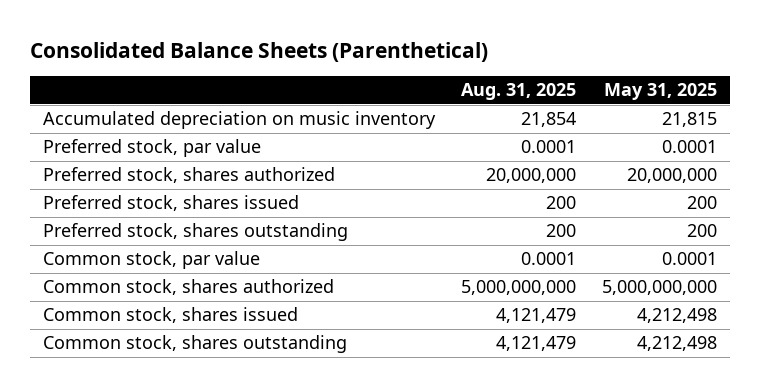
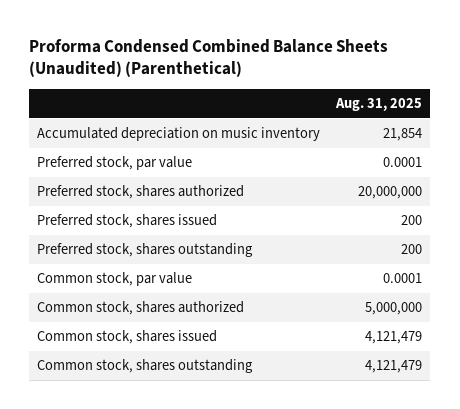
[29,41,488,62] Consolidated Balance Sheets (Parenthetical) -> [29,38,389,78] Proforma Condensed Combined Balance Sheets (Unaudited) (Parenthetical)
[603,83,717,101] May 31, 2025 -> none
[460,280,576,296] 5,000,000,000 -> [365,302,423,316] 5,000,000

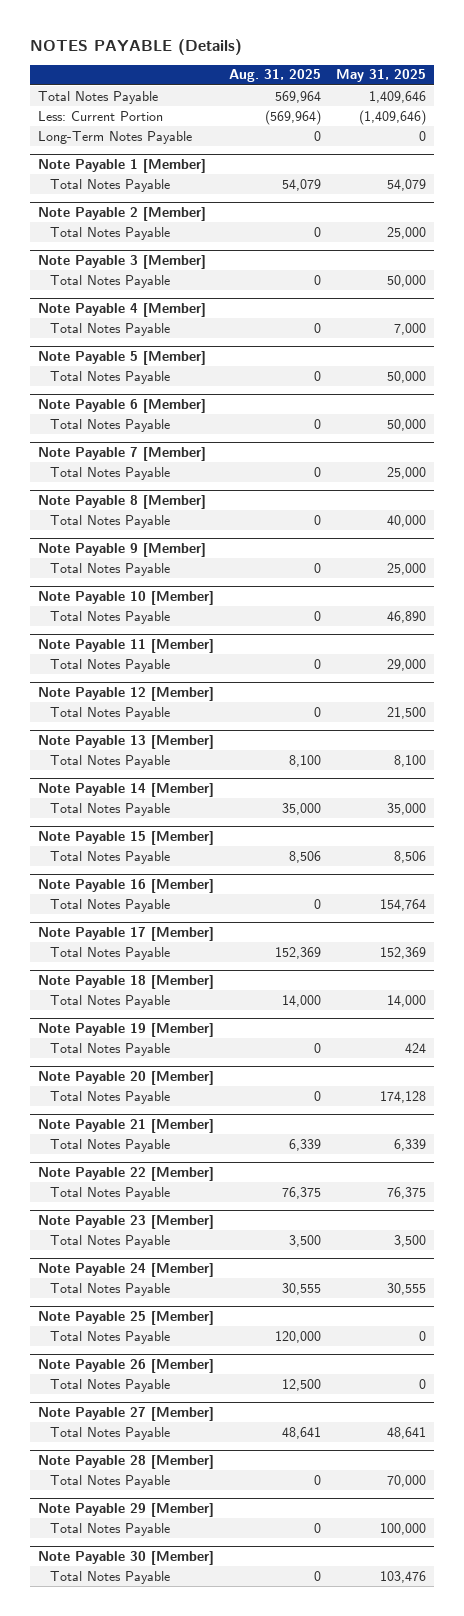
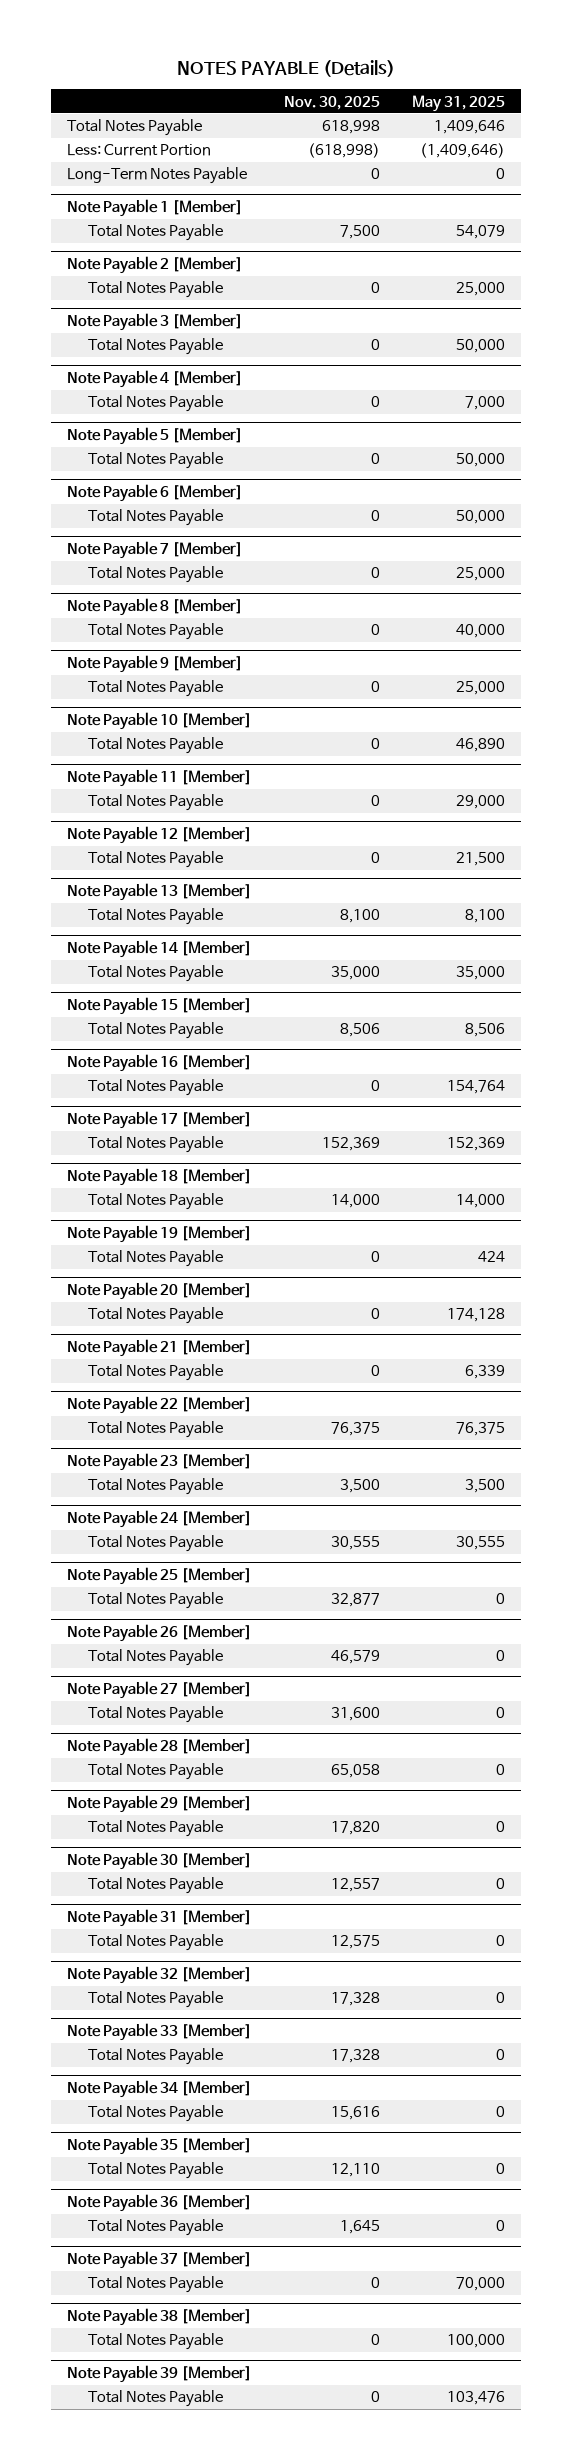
[229,69,322,83] Aug. 31, 2025 -> none
none -> [284,95,381,110] Nov. 30, 2025
[387,1426,427,1439] 48,641 -> [496,1707,506,1719] 0
[387,1474,427,1487] 70,000 -> [496,1764,506,1776] 0
[380,1522,427,1535] 100,000 -> [496,1821,506,1833] 0
none -> [88,1877,224,1895] Total Notes Payable
none -> [67,1909,253,1928] Note Payable 31 [Member]
none -> [88,1934,224,1952] Total Notes Payable
none -> [67,1966,253,1985] Note Payable 32 [Member]
none -> [88,1991,224,2009] Total Notes Payable
none -> [67,2023,253,2042] Note Payable 33 [Member]
none -> [88,2048,224,2066] Total Notes Payable
none -> [67,2080,253,2099] Note Payable 34 [Member]
none -> [88,2105,224,2123] Total Notes Payable
none -> [67,2137,253,2156] Note Payable 35 [Member]
none -> [88,2162,224,2180] Total Notes Payable
none -> [67,2194,253,2213] Note Payable 36 [Member]
none -> [88,2219,224,2237] Total Notes Payable
none -> [67,2251,253,2270] Note Payable 37 [Member]
none -> [88,2276,224,2294] Total Notes Payable
none -> [67,2308,253,2327] Note Payable 38 [Member]
none -> [88,2333,224,2351] Total Notes Payable
none -> [67,2365,253,2384] Note Payable 39 [Member]

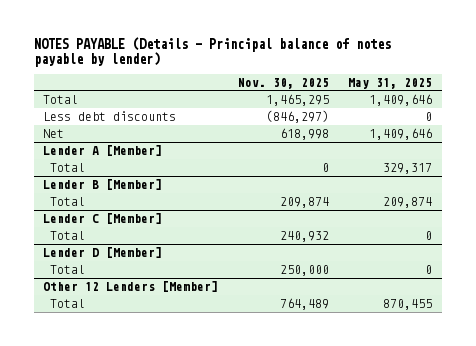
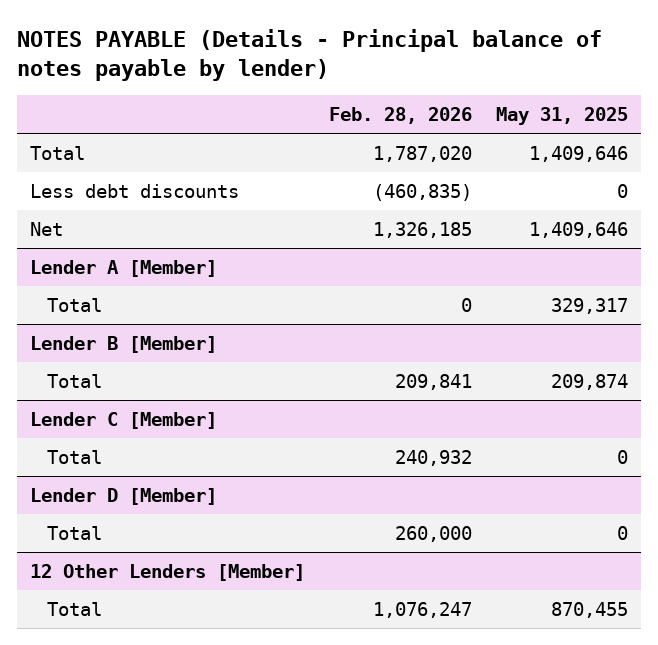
[237,77,329,89] Nov. 30, 2025 -> none
none -> [329,107,473,125] Feb. 28, 2026
[43,280,219,292] Other 12 Lenders [Member] -> [29,564,305,582] 12 Other Lenders [Member]

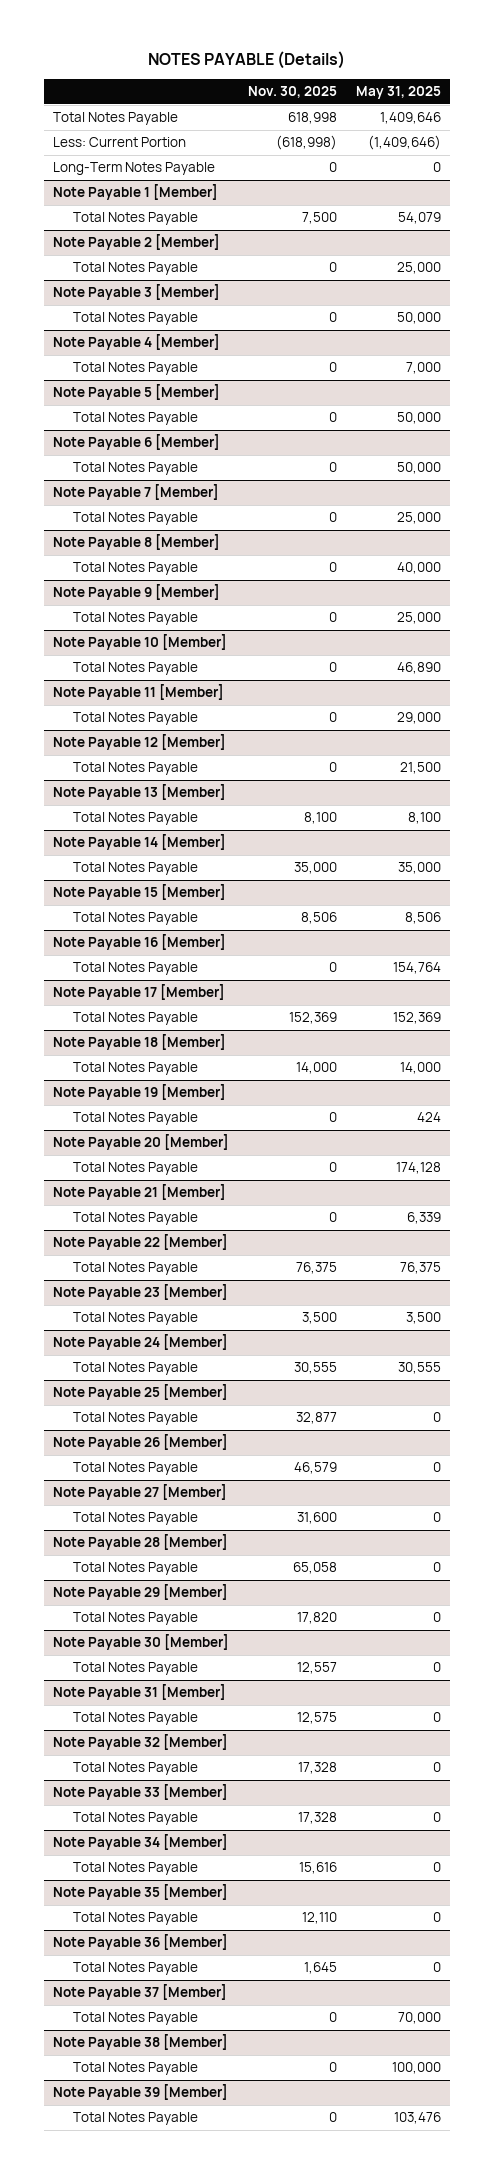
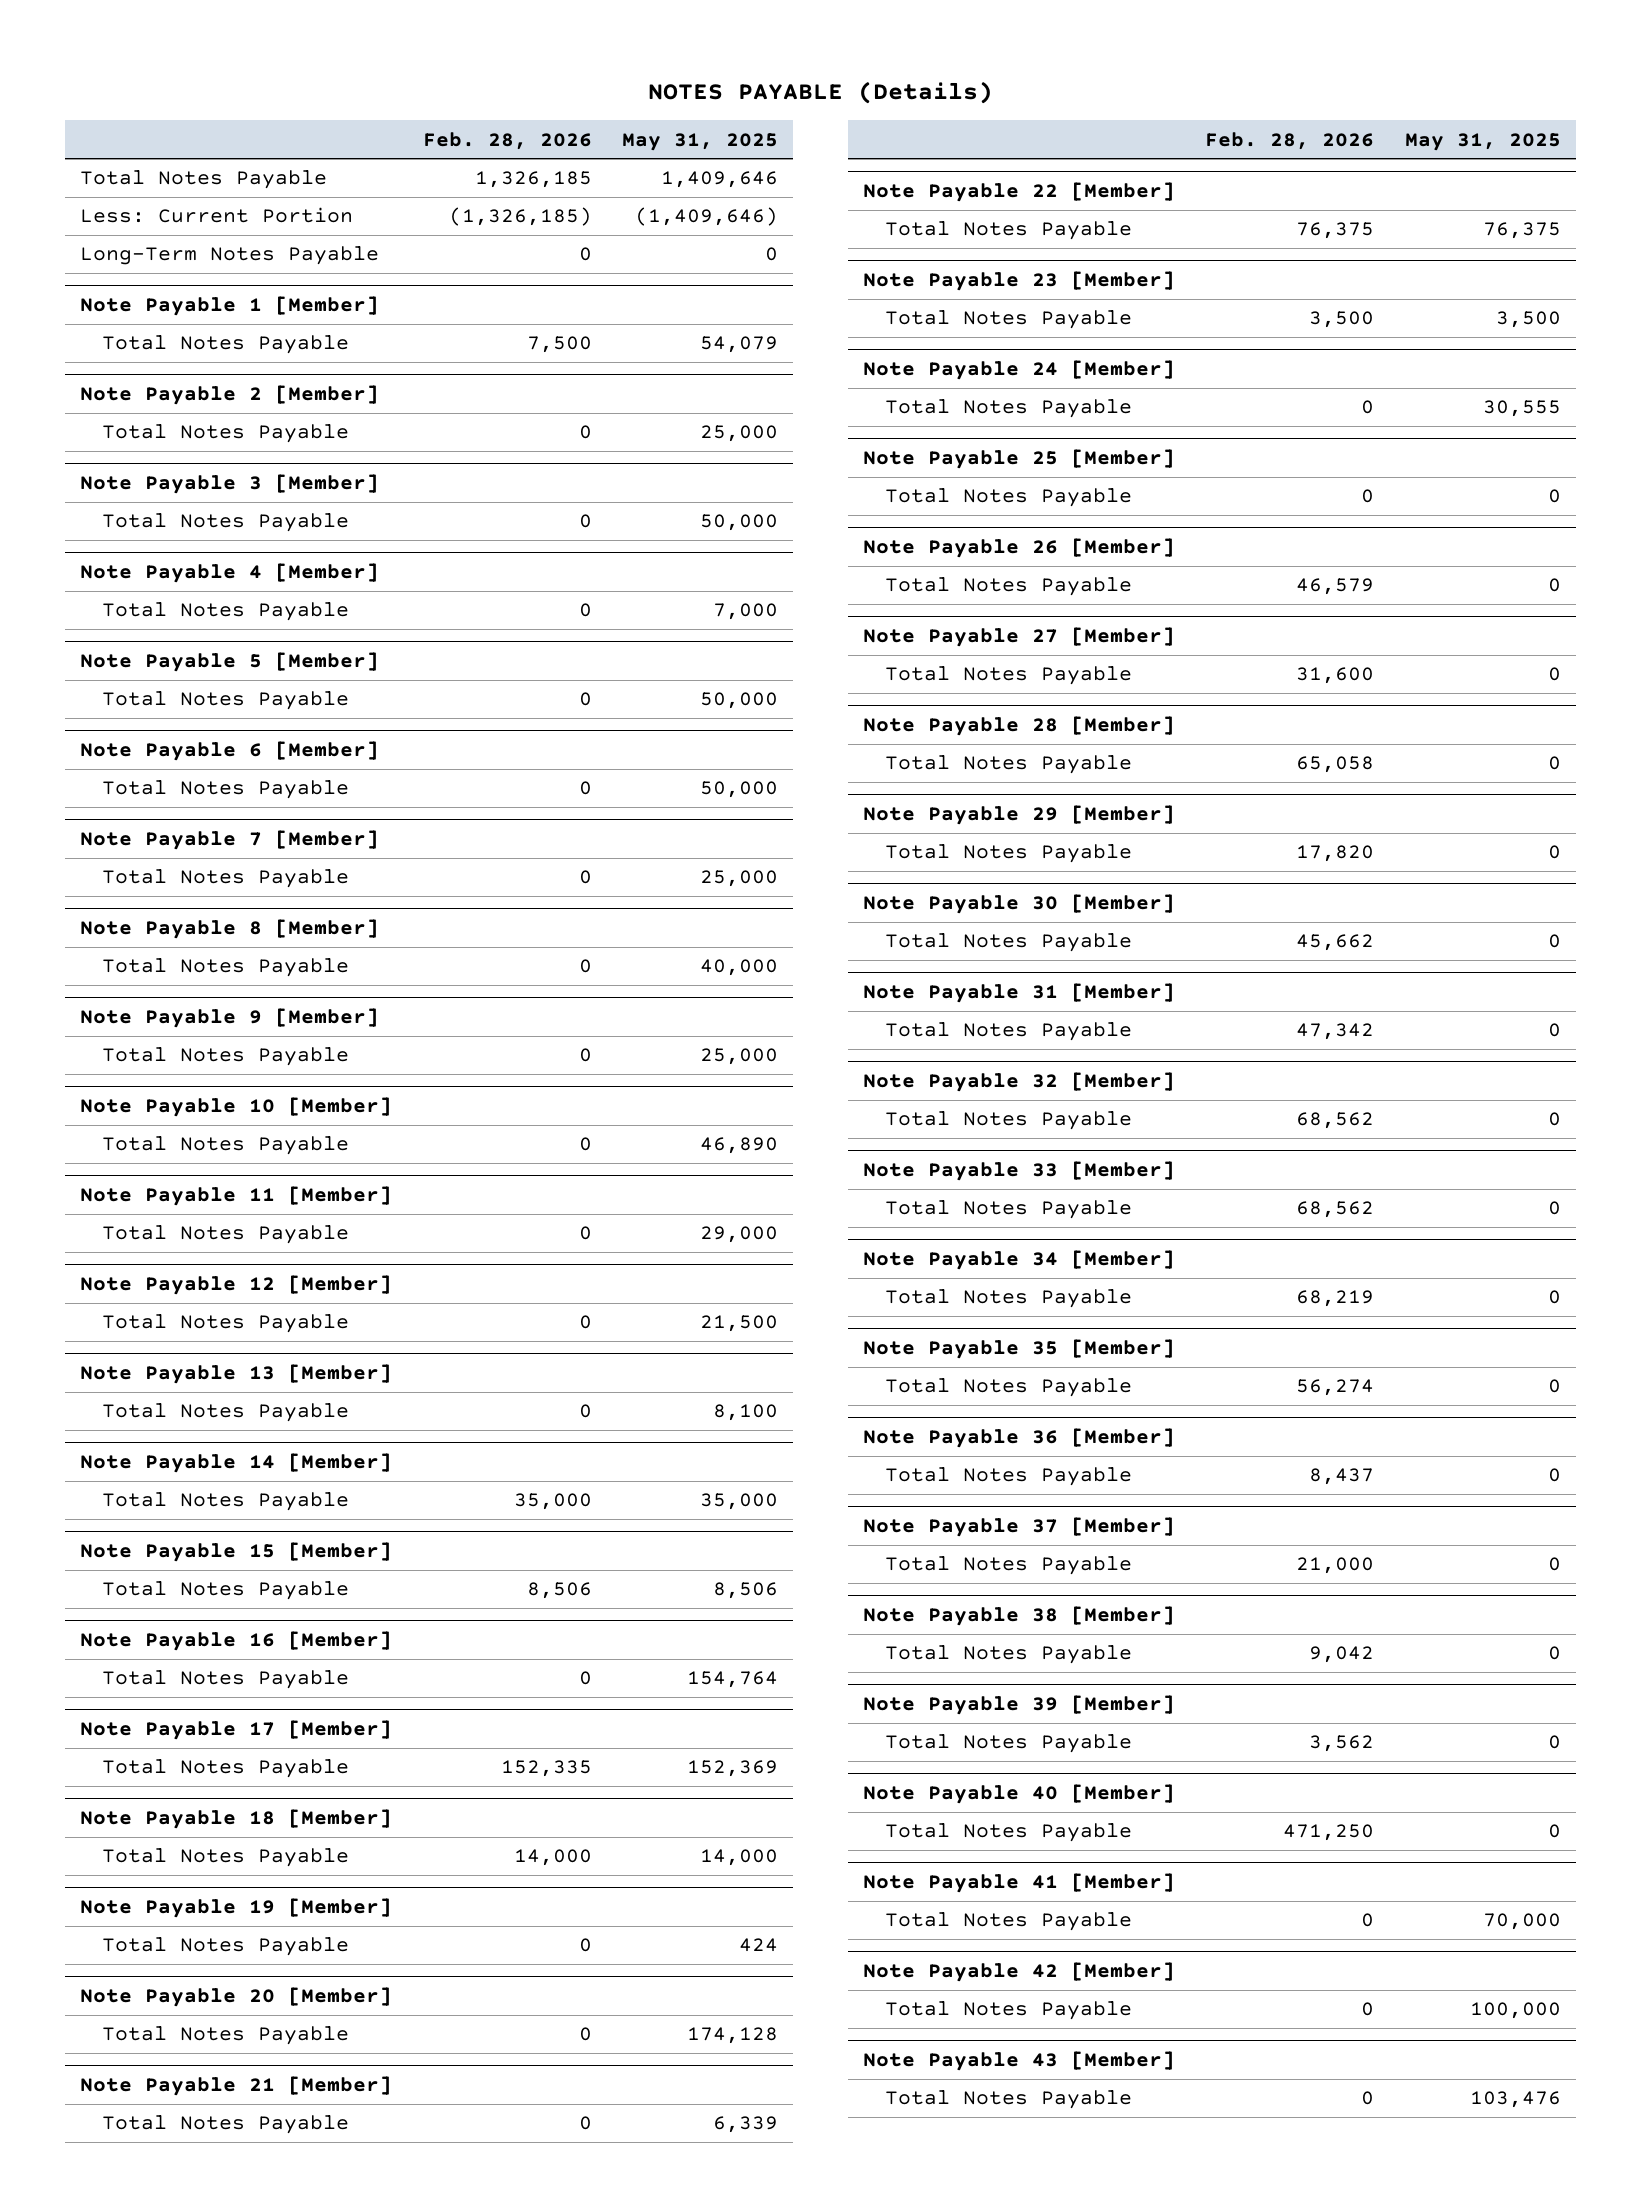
[247,86,337,99] Nov. 30, 2025 -> none
none -> [422,131,592,150] Feb. 28, 2026
[397,2012,441,2025] 70,000 -> [1547,1557,1561,1572] 0
[391,2062,441,2075] 100,000 -> [1547,1646,1561,1661] 0
none -> [884,1734,1132,1754] Total Notes Payable
none -> [862,1784,1175,1805] Note Payable 40 [Member]
none -> [884,1823,1132,1843] Total Notes Payable
none -> [862,1873,1175,1894] Note Payable 41 [Member]
none -> [884,1912,1132,1932] Total Notes Payable
none -> [862,1962,1175,1983] Note Payable 42 [Member]
none -> [884,2001,1132,2021] Total Notes Payable
none -> [862,2051,1175,2072] Note Payable 43 [Member]

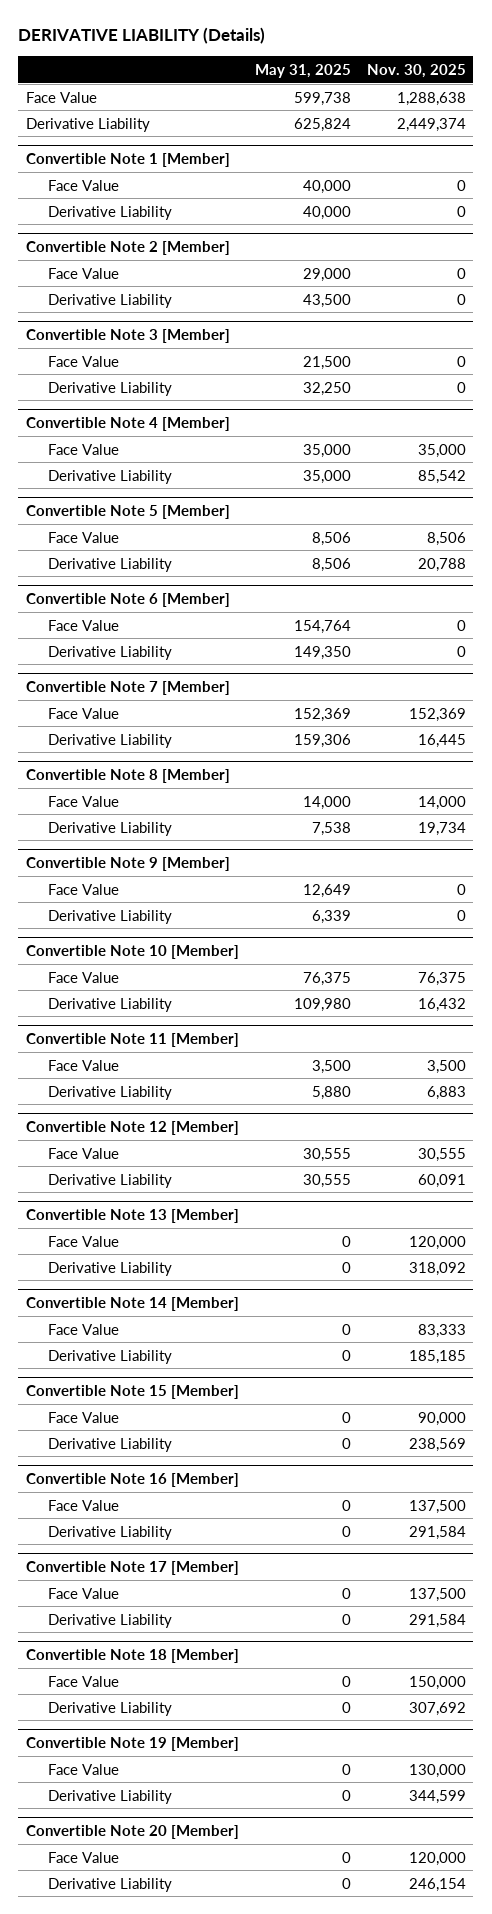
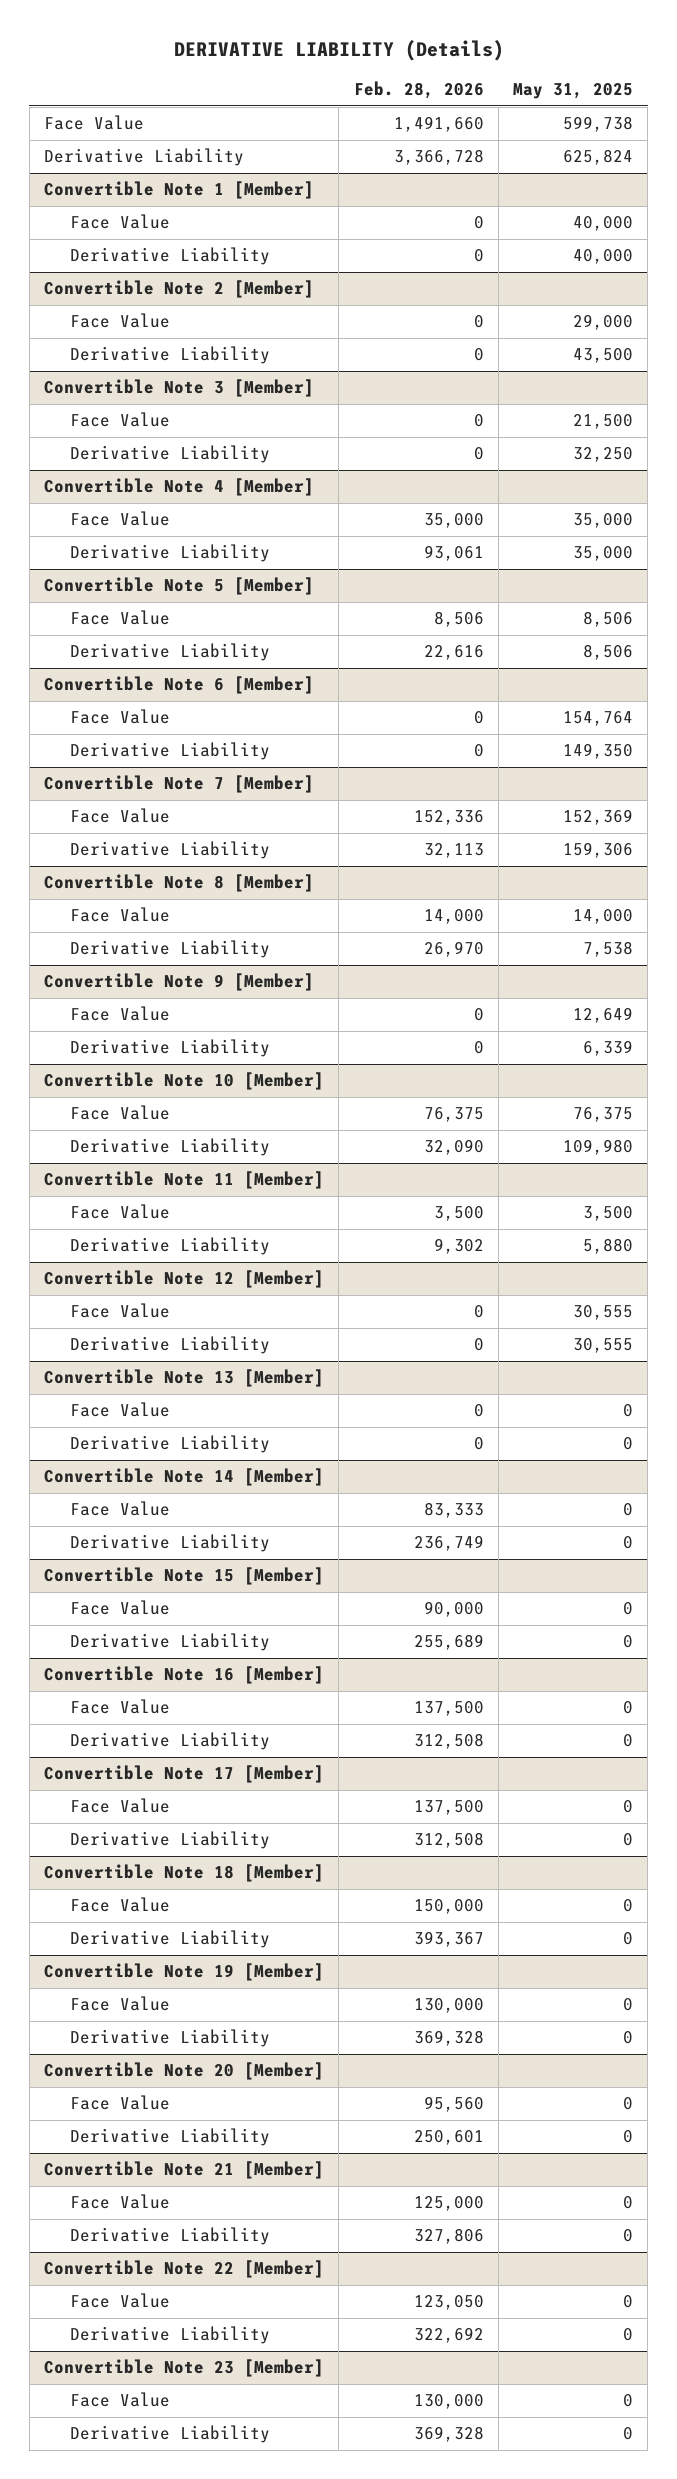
[366,63,466,78] Nov. 30, 2025 -> none
none -> [353,81,484,100] Feb. 28, 2026
none -> [43,2161,324,2180] Convertible Note 21 [Member]
none -> [69,2194,170,2210] Face Value
none -> [69,2227,270,2246] Derivative Liability
none -> [43,2260,324,2279] Convertible Note 22 [Member]
none -> [69,2293,170,2309] Face Value
none -> [69,2326,270,2345] Derivative Liability
none -> [43,2359,324,2378] Convertible Note 23 [Member]
none -> [69,2392,170,2408] Face Value
none -> [69,2425,270,2444] Derivative Liability

